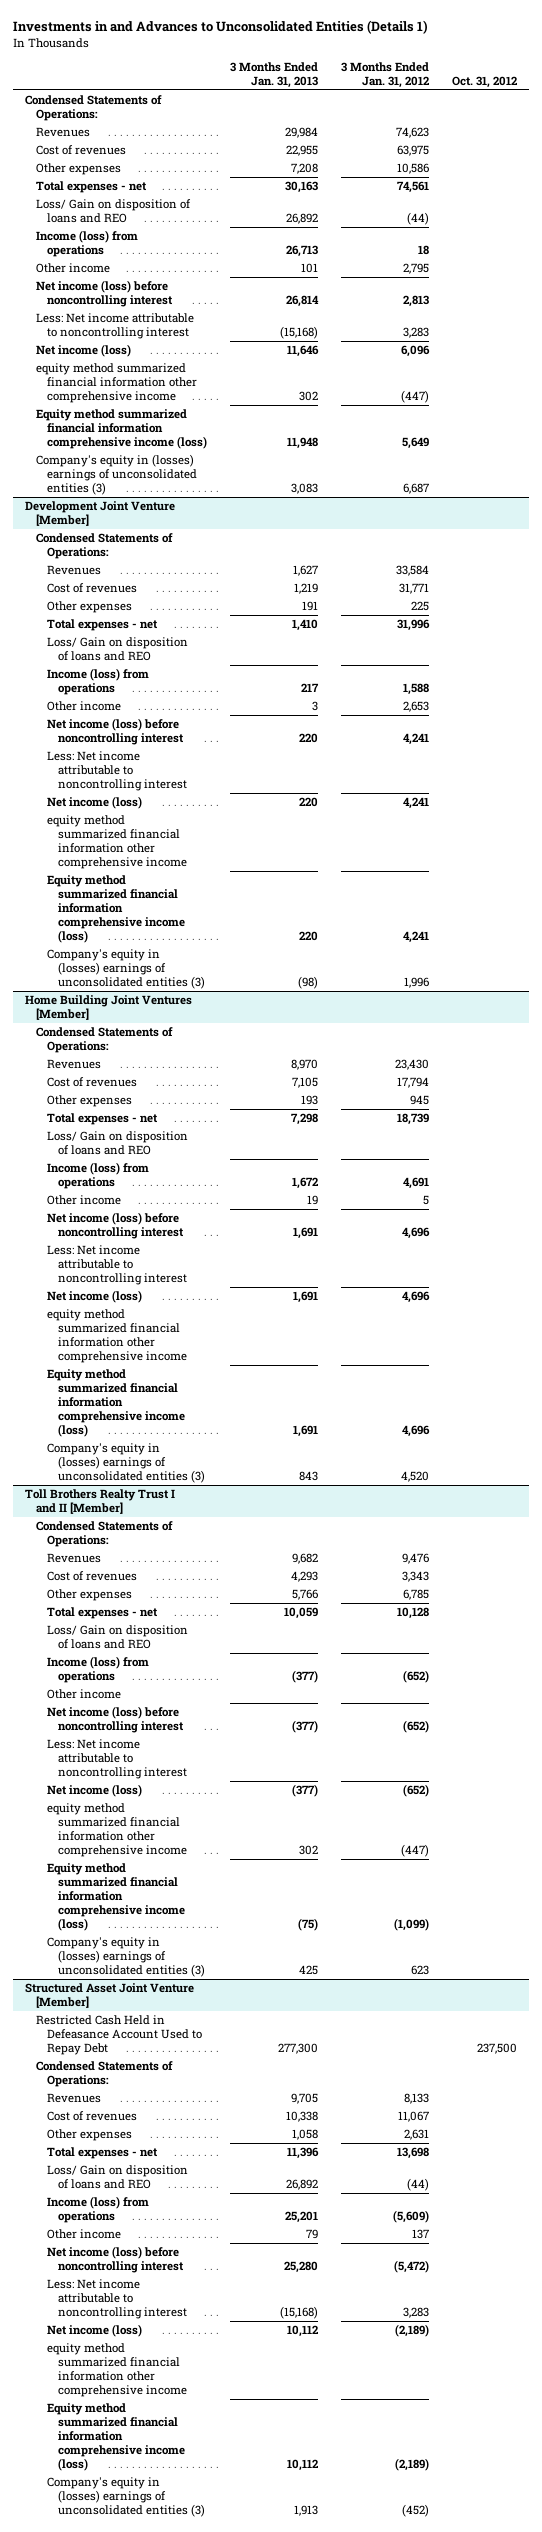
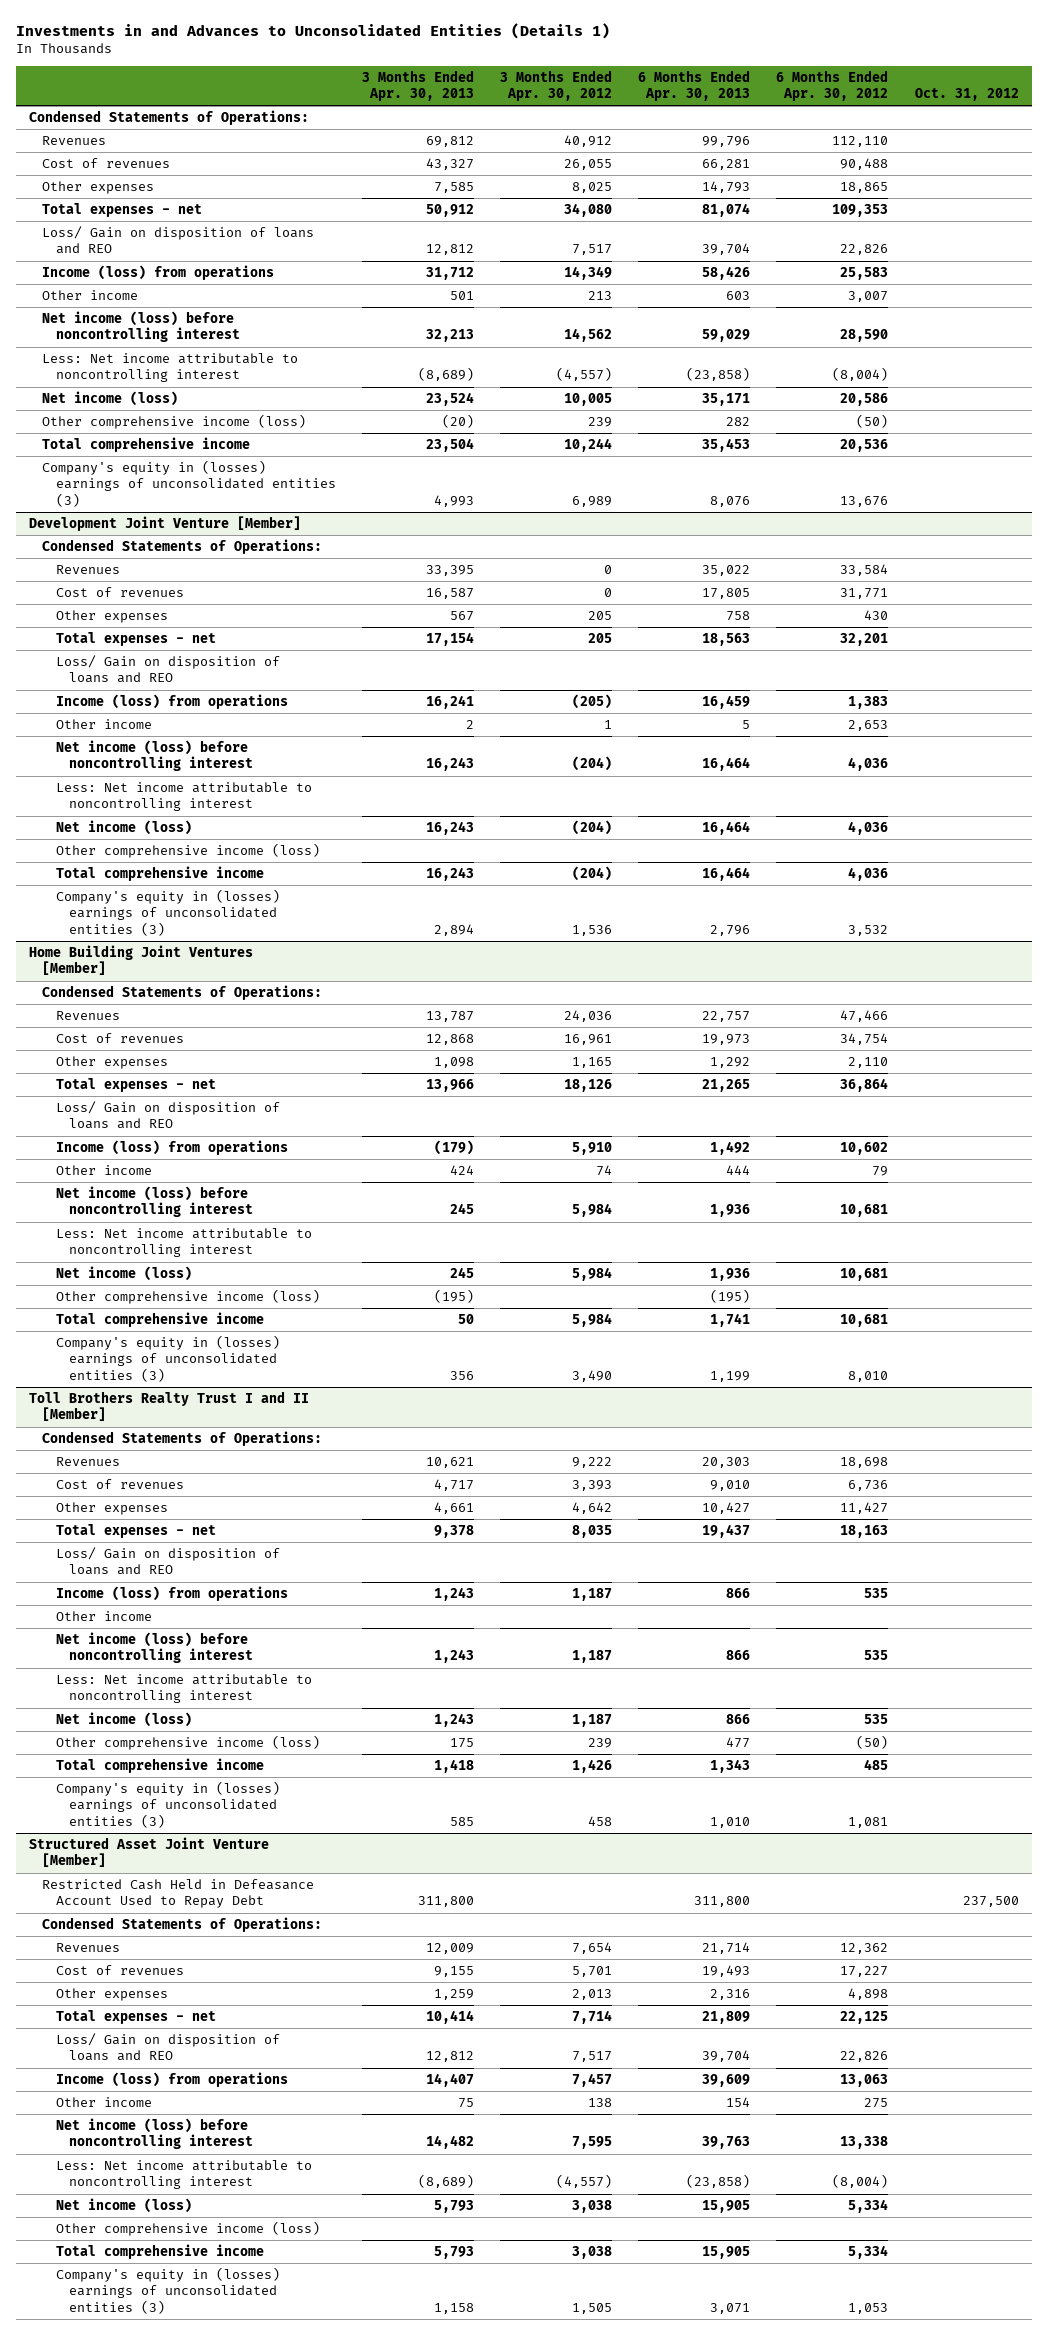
[230,62,319,89] 3 Months Ended Jan. 31, 2013 -> none
[341,62,430,89] 3 Months Ended Jan. 31, 2012 -> none
none -> [361,69,474,102] 3 Months Ended Apr. 30, 2013
none -> [500,69,613,102] 3 Months Ended Apr. 30, 2012
none -> [638,69,751,102] 6 Months Ended Apr. 30, 2013
none -> [776,69,889,102] 6 Months Ended Apr. 30, 2012
[36,362,198,404] equity method summarized financial information other comprehensive income -> [42,414,307,430] Other comprehensive income (loss)
[36,408,208,450] Equity method summarized financial information comprehensive income (loss) -> [42,437,251,453] Total comprehensive income
[47,814,188,870] equity method summarized financial information other comprehensive income -> [55,843,320,859] Other comprehensive income (loss)
[47,874,186,944] Equity method summarized financial information comprehensive income (loss) -> [55,866,264,882] Total comprehensive income
[47,1308,188,1364] equity method summarized financial information other comprehensive income -> [55,1289,320,1305] Other comprehensive income (loss)
[47,1368,186,1438] Equity method summarized financial information comprehensive income (loss) -> [55,1312,264,1328] Total comprehensive income
[47,1802,188,1858] equity method summarized financial information other comprehensive income -> [55,1735,320,1751] Other comprehensive income (loss)
[47,1862,186,1932] Equity method summarized financial information comprehensive income (loss) -> [55,1758,264,1774] Total comprehensive income
[47,2342,188,2398] equity method summarized financial information other comprehensive income -> [55,2221,320,2237] Other comprehensive income (loss)
[47,2402,186,2472] Equity method summarized financial information comprehensive income (loss) -> [55,2244,264,2260] Total comprehensive income

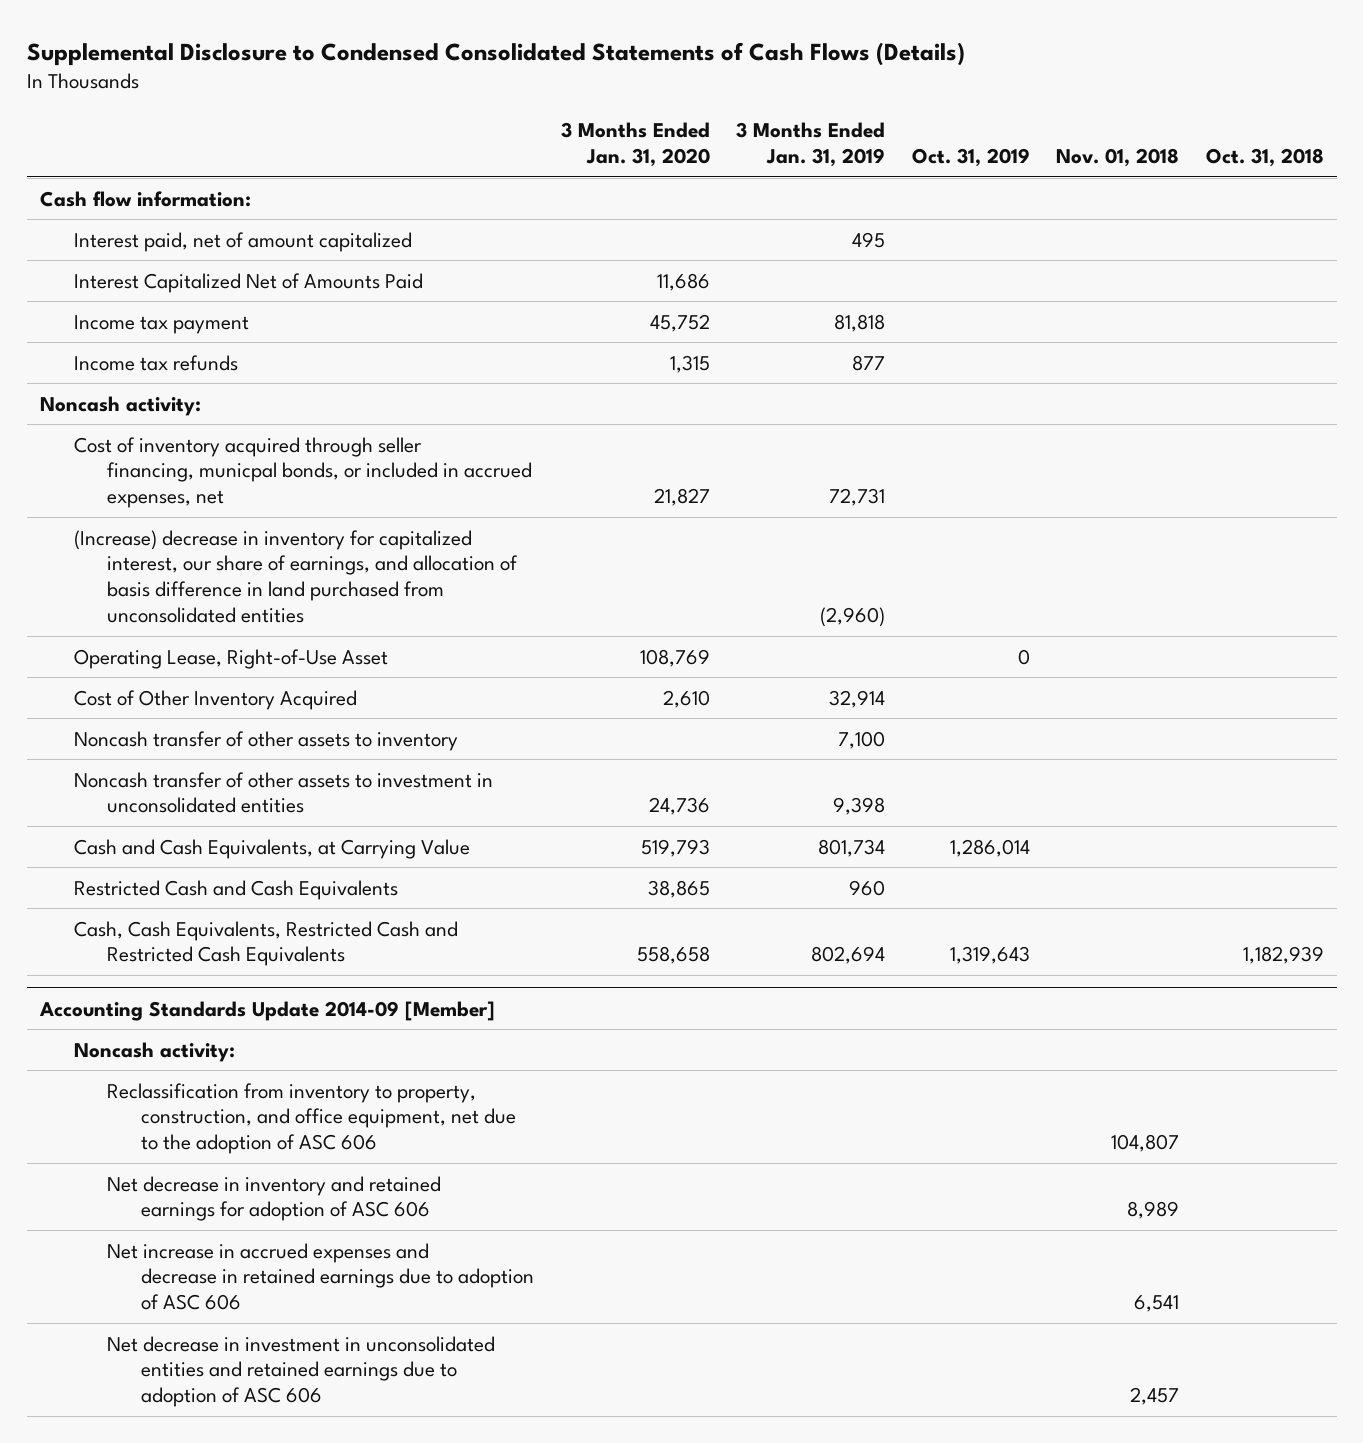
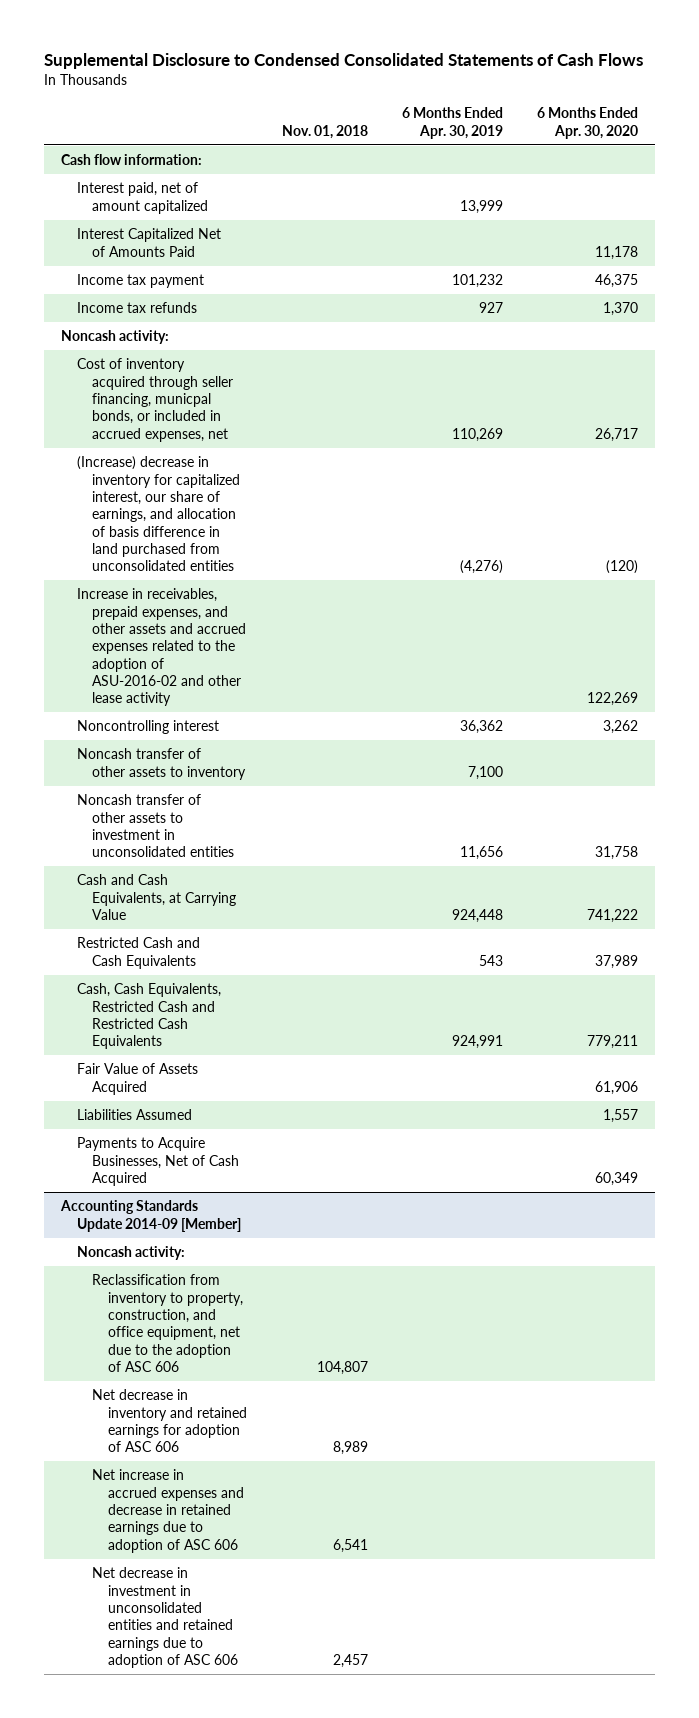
[26,41,965,66] Supplemental Disclosure to Condensed Consolidated Statements of Cash Flows (Details) -> [43,52,643,69] Supplemental Disclosure to Condensed Consolidated Statements of Cash Flows
[560,122,710,168] 3 Months Ended Jan. 31, 2020 -> none
[736,122,886,168] 3 Months Ended Jan. 31, 2019 -> none
[911,148,1030,168] Oct. 31, 2019 -> none
[1205,148,1324,168] Oct. 31, 2018 -> none
none -> [401,107,503,139] 6 Months Ended Apr. 30, 2019
none -> [537,107,639,139] 6 Months Ended Apr. 30, 2020
[73,648,388,669] Operating Lease, Right-of-Use Asset -> none
none -> [76,588,247,707] Increase in receivables, prepaid expenses, and other assets and accrued expenses related to the adoption of ASU-2016-02 and other lease activity
[73,689,357,710] Cost of Other Inventory Acquired -> [76,720,219,735] Noncontrolling interest
none -> [76,1063,198,1095] Fair Value of Assets Acquired
none -> [76,1109,192,1121] Liabilities Assumed
none -> [76,1137,240,1186] Payments to Acquire Businesses, Net of Cash Acquired

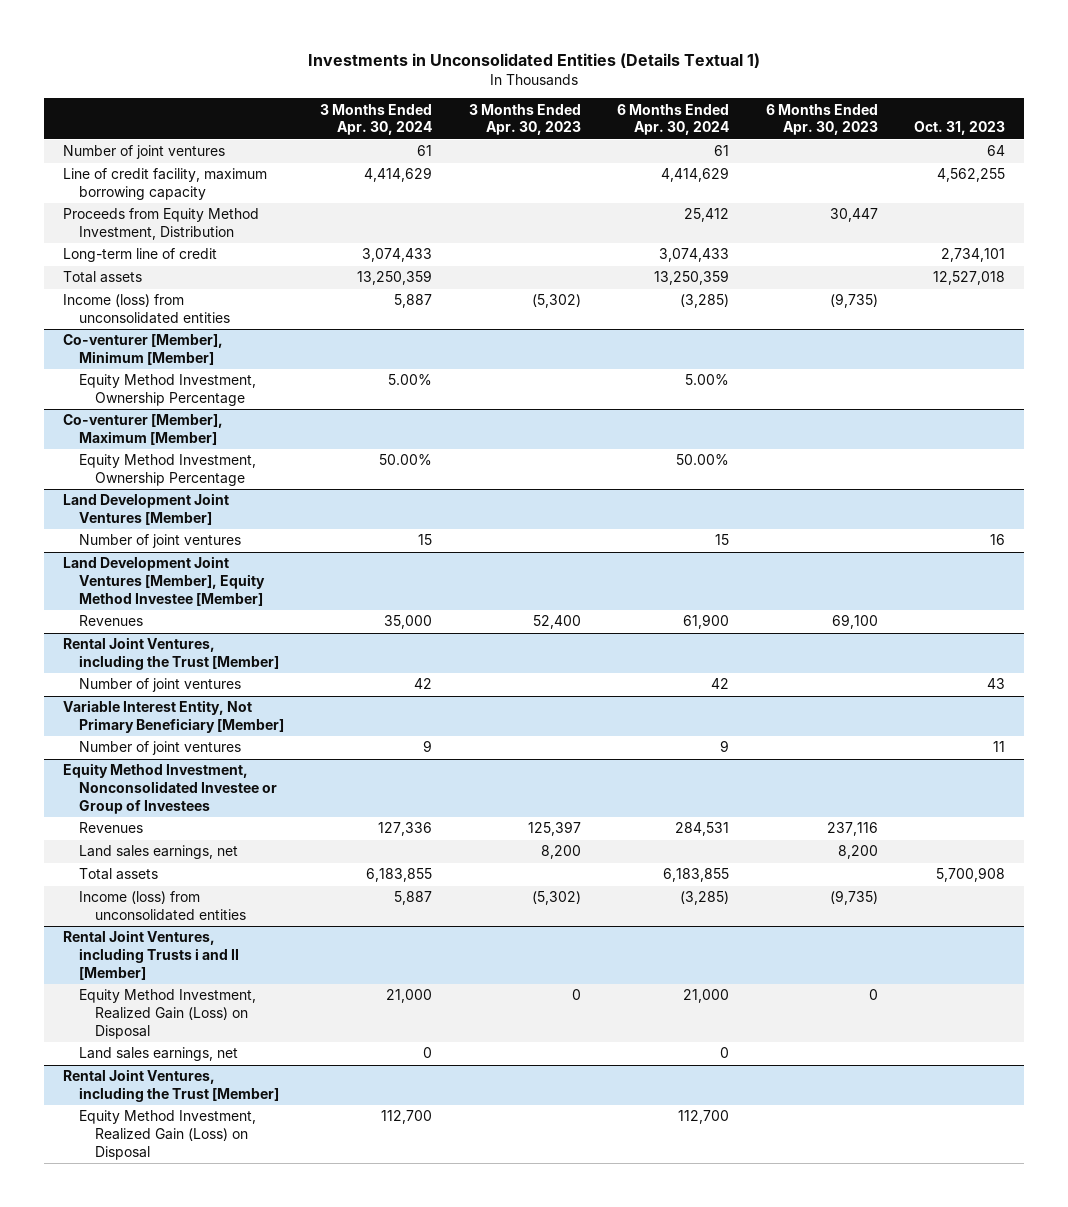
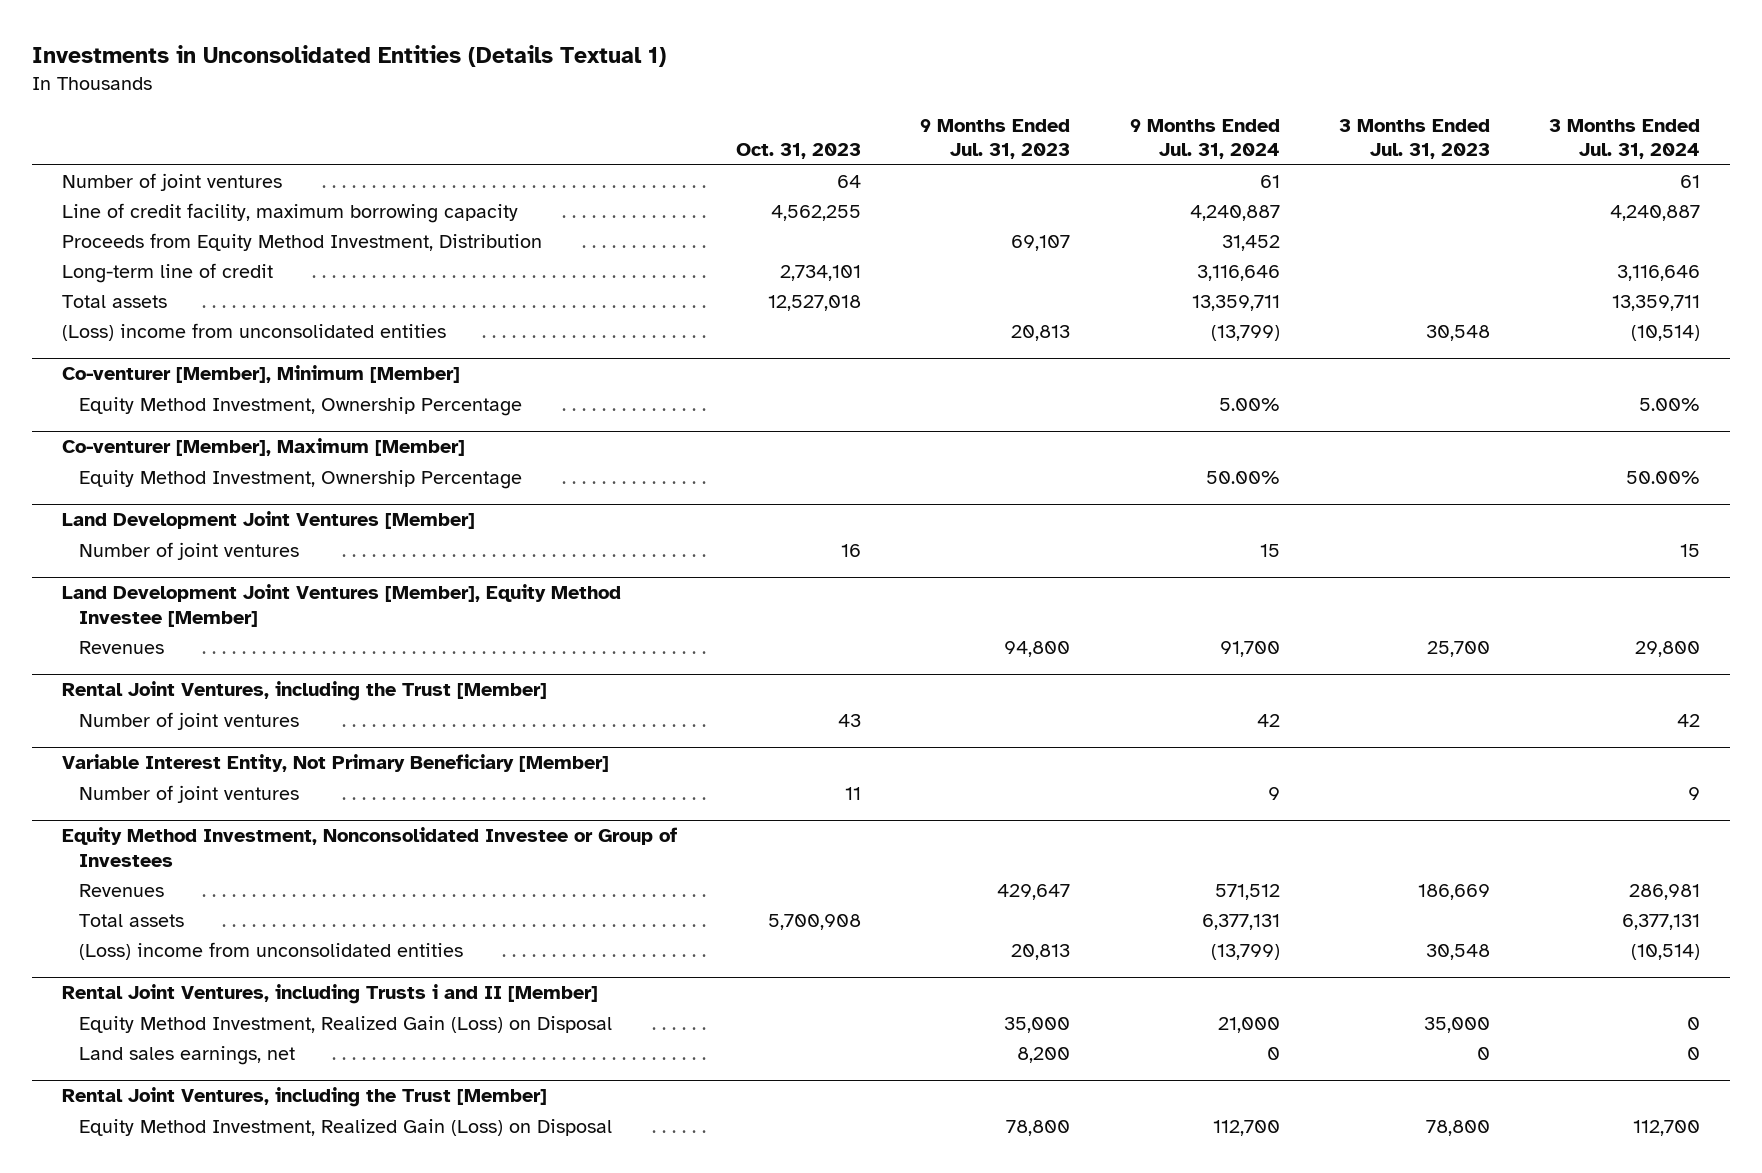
[320,103,433,136] 3 Months Ended Apr. 30, 2024 -> none
[468,103,581,136] 3 Months Ended Apr. 30, 2023 -> none
[617,103,730,136] 6 Months Ended Apr. 30, 2024 -> none
[765,103,878,136] 6 Months Ended Apr. 30, 2023 -> none
none -> [920,118,1071,160] 9 Months Ended Jul. 31, 2023
none -> [1129,118,1280,160] 9 Months Ended Jul. 31, 2024
none -> [1338,118,1490,160] 3 Months Ended Jul. 31, 2023
none -> [1549,118,1701,160] 3 Months Ended Jul. 31, 2024
[62,294,230,324] Income (loss) from unconsolidated entities -> [61,322,446,341] (Loss) income from unconsolidated entities
[78,845,238,860] Land sales earnings, net -> none
[78,891,246,921] Income (loss) from unconsolidated entities -> [79,941,464,960] (Loss) income from unconsolidated entities

